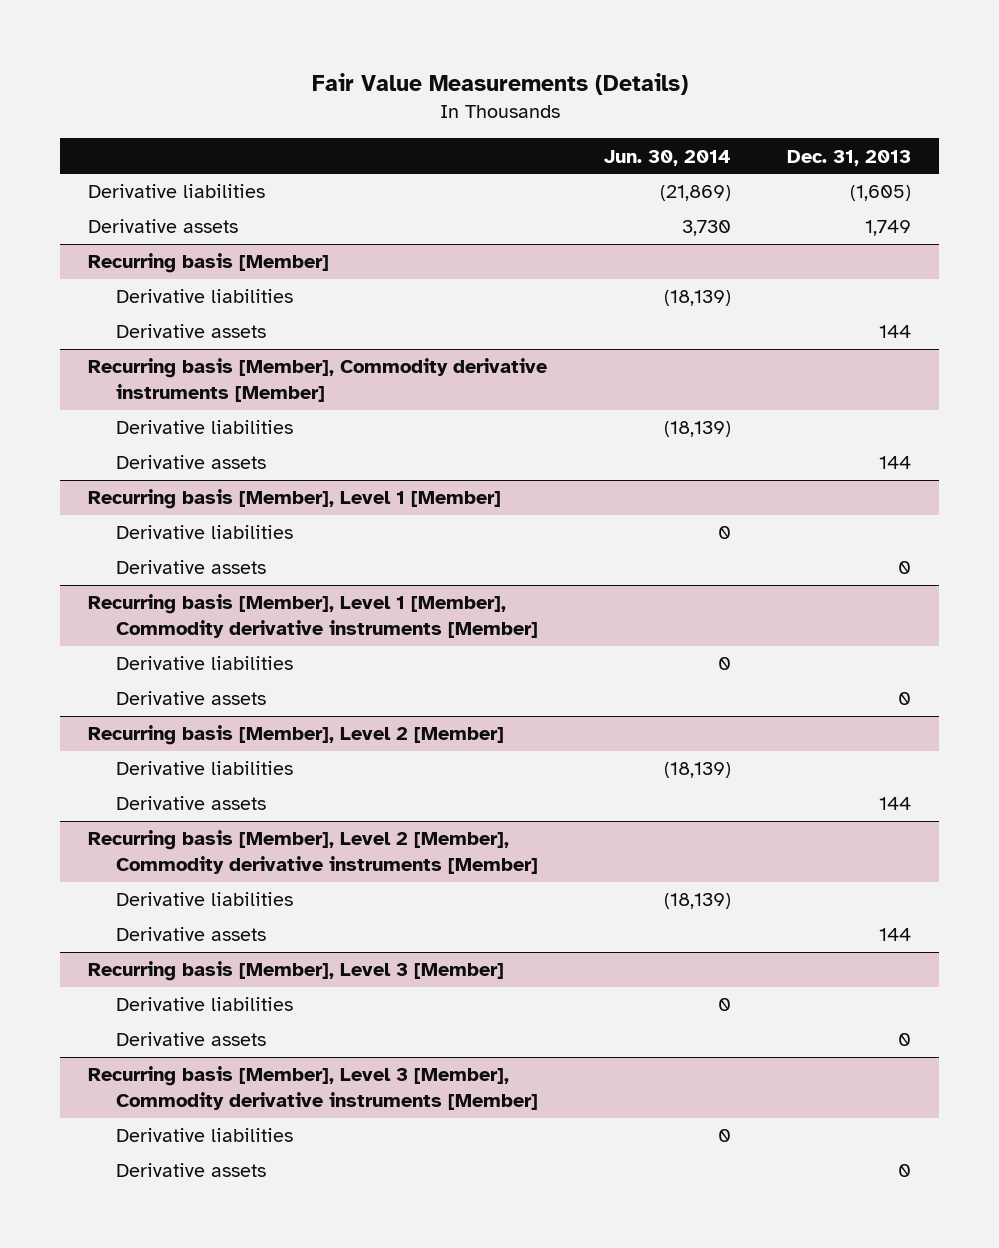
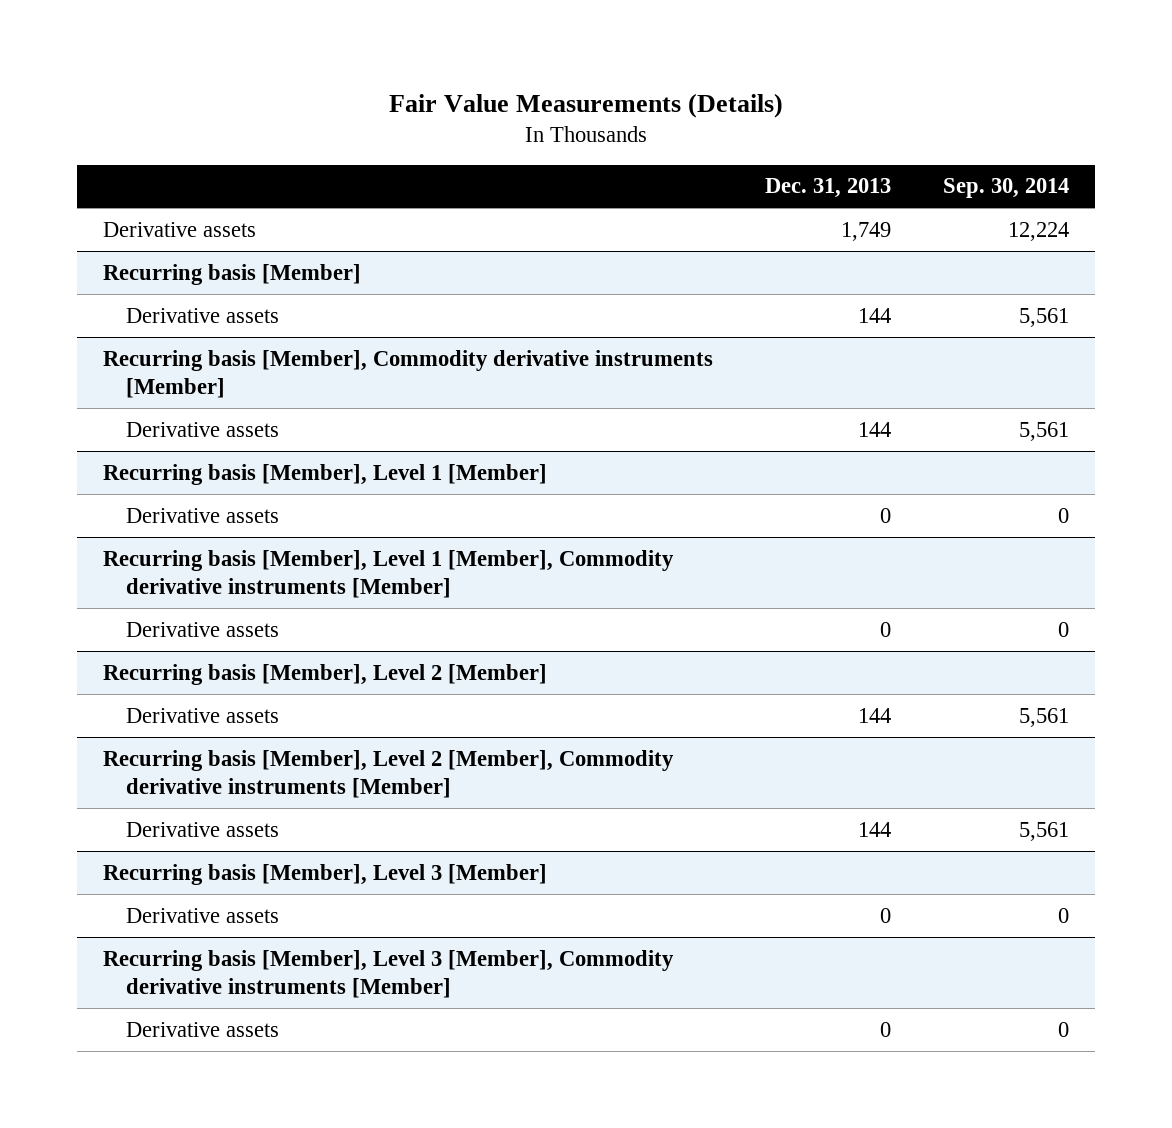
[603,149,731,166] Jun. 30, 2014 -> none
none -> [942,178,1069,199] Sep. 30, 2014
[88,184,266,199] Derivative liabilities -> none
[115,289,293,304] Derivative liabilities -> none
[115,420,293,435] Derivative liabilities -> none
[115,525,293,540] Derivative liabilities -> none
[115,656,293,671] Derivative liabilities -> none
[115,761,293,776] Derivative liabilities -> none
[115,892,293,907] Derivative liabilities -> none
[115,997,293,1012] Derivative liabilities -> none
[115,1128,293,1143] Derivative liabilities -> none

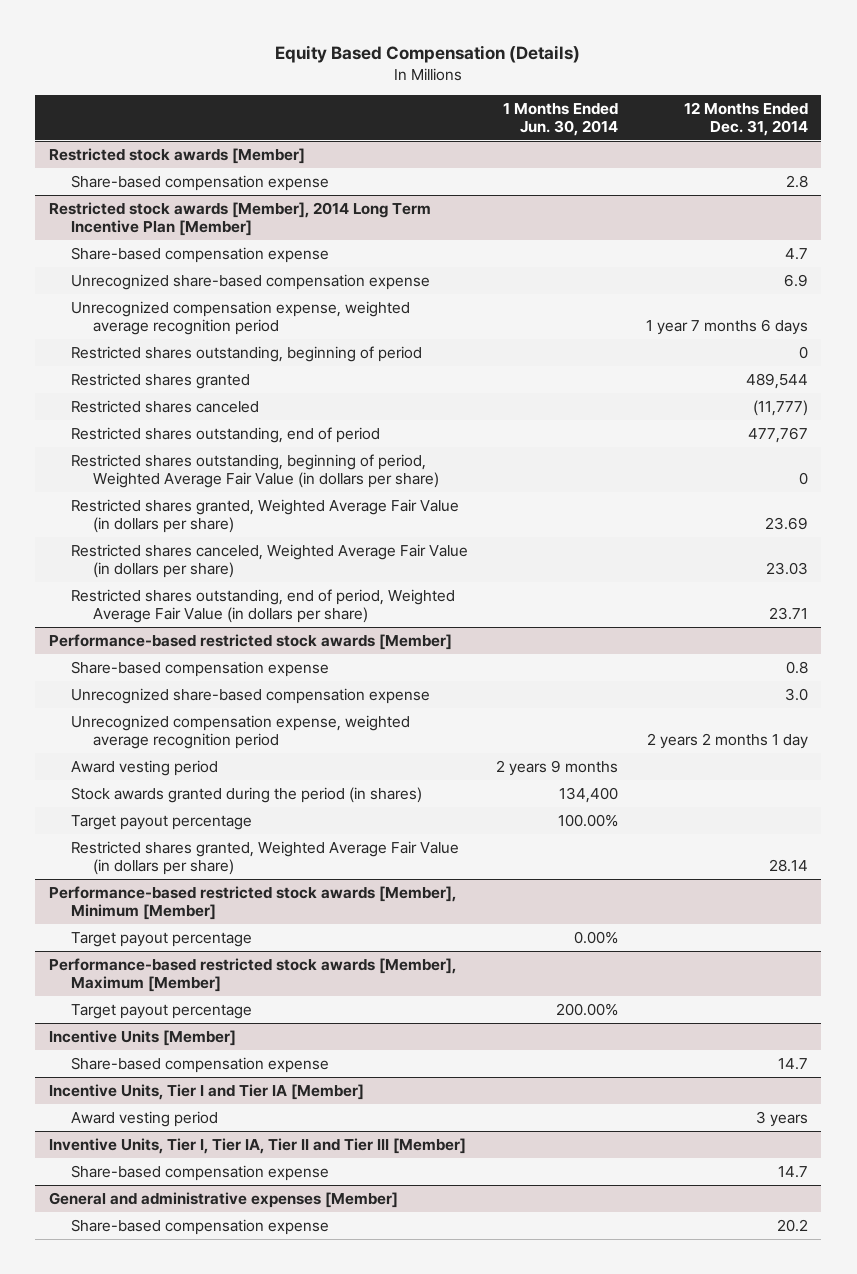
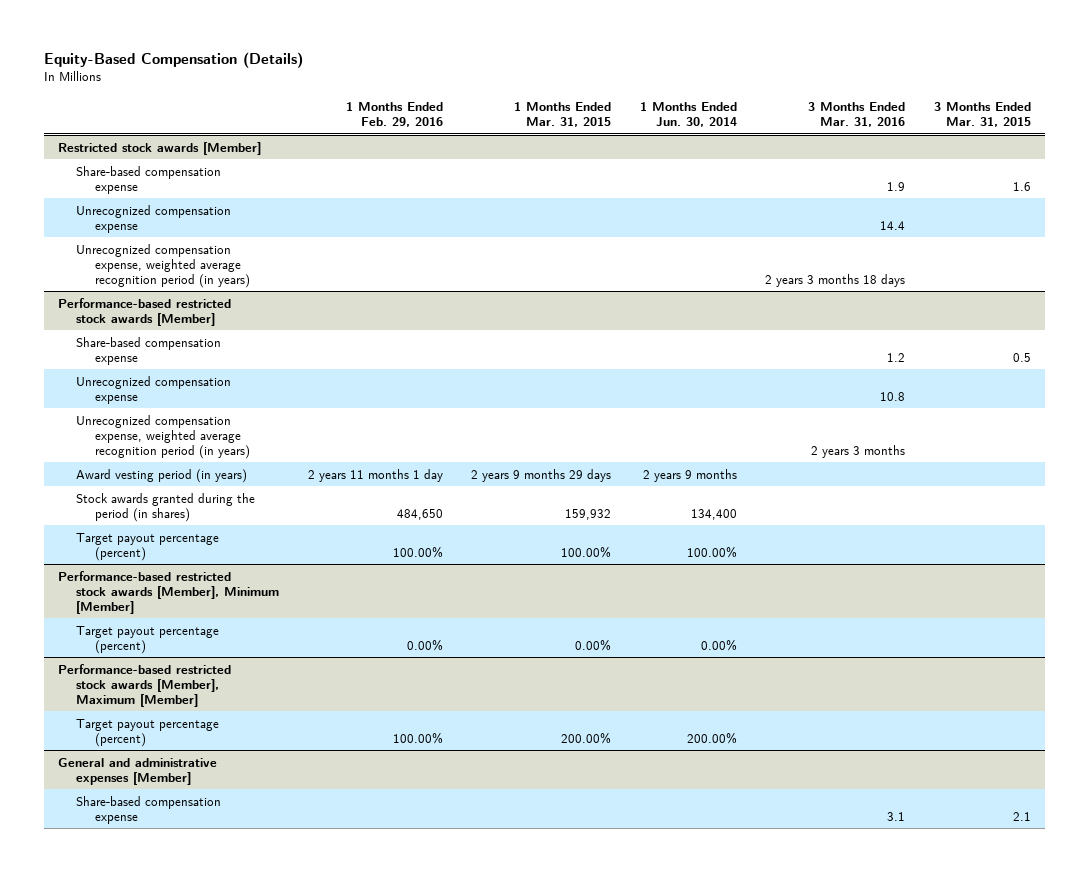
[275,44,581,63] Equity Based Compensation (Details) -> [43,51,303,68] Equity-Based Compensation (Details)
[683,101,808,136] 12 Months Ended Dec. 31, 2014 -> none
none -> [345,102,443,128] 1 Months Ended Feb. 29, 2016
none -> [514,102,612,128] 1 Months Ended Mar. 31, 2015
none -> [808,102,906,128] 3 Months Ended Mar. 31, 2016
none -> [933,102,1031,128] 3 Months Ended Mar. 31, 2015
[48,202,431,236] Restricted stock awards [Member], 2014 Long Term Incentive Plan [Member] -> none
[70,247,329,264] Share-based compensation expense -> none
[70,274,430,291] Unrecognized share-based compensation expense -> none
[70,301,410,335] Unrecognized compensation expense, weighted average recognition period -> none
[70,346,422,363] Restricted shares outstanding, beginning of period -> none
[70,373,250,390] Restricted shares granted -> none
[70,400,259,414] Restricted shares canceled -> none
[70,427,380,444] Restricted shares outstanding, end of period -> none
[70,454,439,488] Restricted shares outstanding, beginning of period, Weighted Average Fair Value (in dollars per share) -> none
[70,499,459,533] Restricted shares granted, Weighted Average Fair Value (in dollars per share) -> none
[70,544,468,578] Restricted shares canceled, Weighted Average Fair Value (in dollars per share) -> none
[70,589,455,623] Restricted shares outstanding, end of period, Weighted Average Fair Value (in dollars per share) -> none
none -> [76,204,232,233] Unrecognized compensation expense
none -> [76,243,250,288] Unrecognized compensation expense, weighted average recognition period (in years)
[70,688,430,705] Unrecognized share-based compensation expense -> [76,375,232,404] Unrecognized compensation expense
[70,715,410,749] Unrecognized compensation expense, weighted average recognition period -> [76,414,250,459] Unrecognized compensation expense, weighted average recognition period (in years)
[70,760,218,777] Award vesting period -> [76,468,248,483] Award vesting period (in years)
[70,841,459,875] Restricted shares granted, Weighted Average Fair Value (in dollars per share) -> none
[70,815,252,831] Target payout percentage -> [76,532,220,561] Target payout percentage (percent)
[70,932,252,948] Target payout percentage -> [76,625,220,654] Target payout percentage (percent)
[48,1030,236,1047] Incentive Units [Member] -> none
[70,1057,329,1074] Share-based compensation expense -> none
[48,1084,364,1101] Incentive Units, Tier I and Tier IA [Member] -> none
[70,1111,218,1128] Award vesting period -> none
[48,1138,466,1155] Inventive Units, Tier I, Tier IA, Tier II and Tier III [Member] -> none
[70,1165,329,1182] Share-based compensation expense -> none
[70,1004,252,1020] Target payout percentage -> [76,718,220,747] Target payout percentage (percent)

